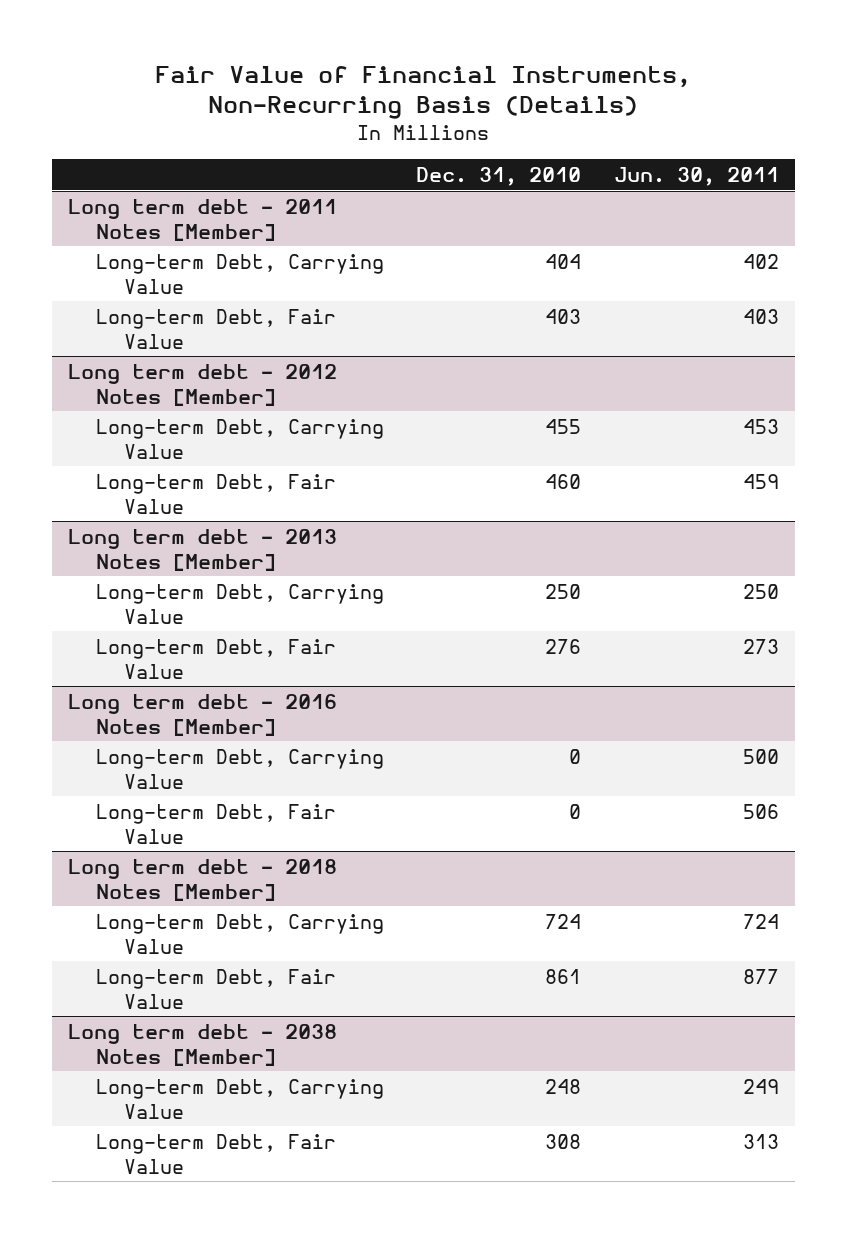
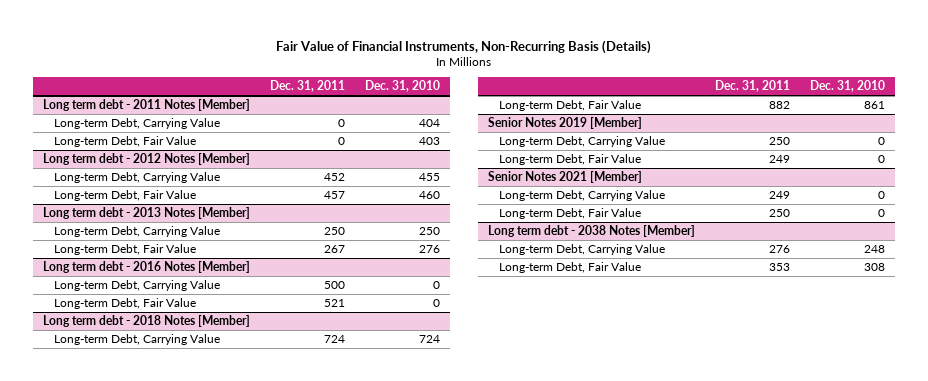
[613,166,779,186] Jun. 30, 2011 -> none
none -> [270,80,346,93] Dec. 31, 2011
none -> [488,117,643,130] Senior Notes 2019 [Member]
none -> [499,136,666,148] Long-term Debt, Carrying Value
none -> [499,154,642,166] Long-term Debt, Fair Value
none -> [488,171,643,184] Senior Notes 2021 [Member]
none -> [499,190,666,202] Long-term Debt, Carrying Value
none -> [499,208,642,220] Long-term Debt, Fair Value

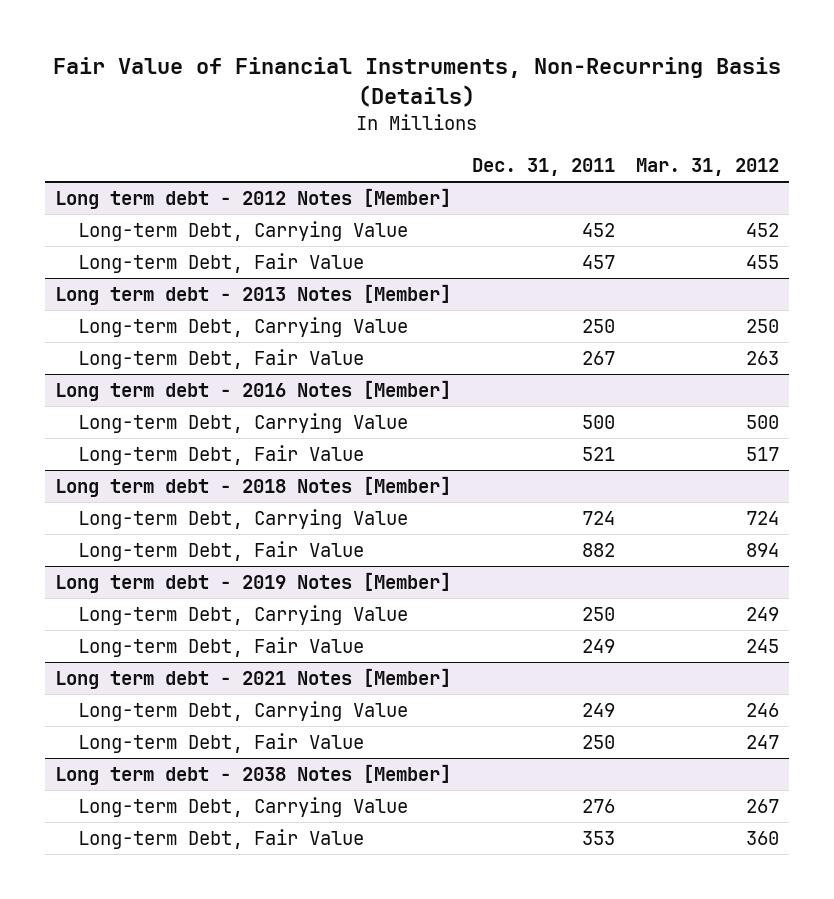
[364,80,440,93] Dec. 31, 2010 -> none
none -> [636,158,780,177] Mar. 31, 2012
[43,99,251,112] Long term debt - 2011 Notes [Member] -> none
[54,118,221,130] Long-term Debt, Carrying Value -> none
[54,136,197,148] Long-term Debt, Fair Value -> none
[488,117,643,130] Senior Notes 2019 [Member] -> none
none -> [55,572,452,594] Long term debt - 2019 Notes [Member]
[488,171,643,184] Senior Notes 2021 [Member] -> none
none -> [55,668,452,690] Long term debt - 2021 Notes [Member]

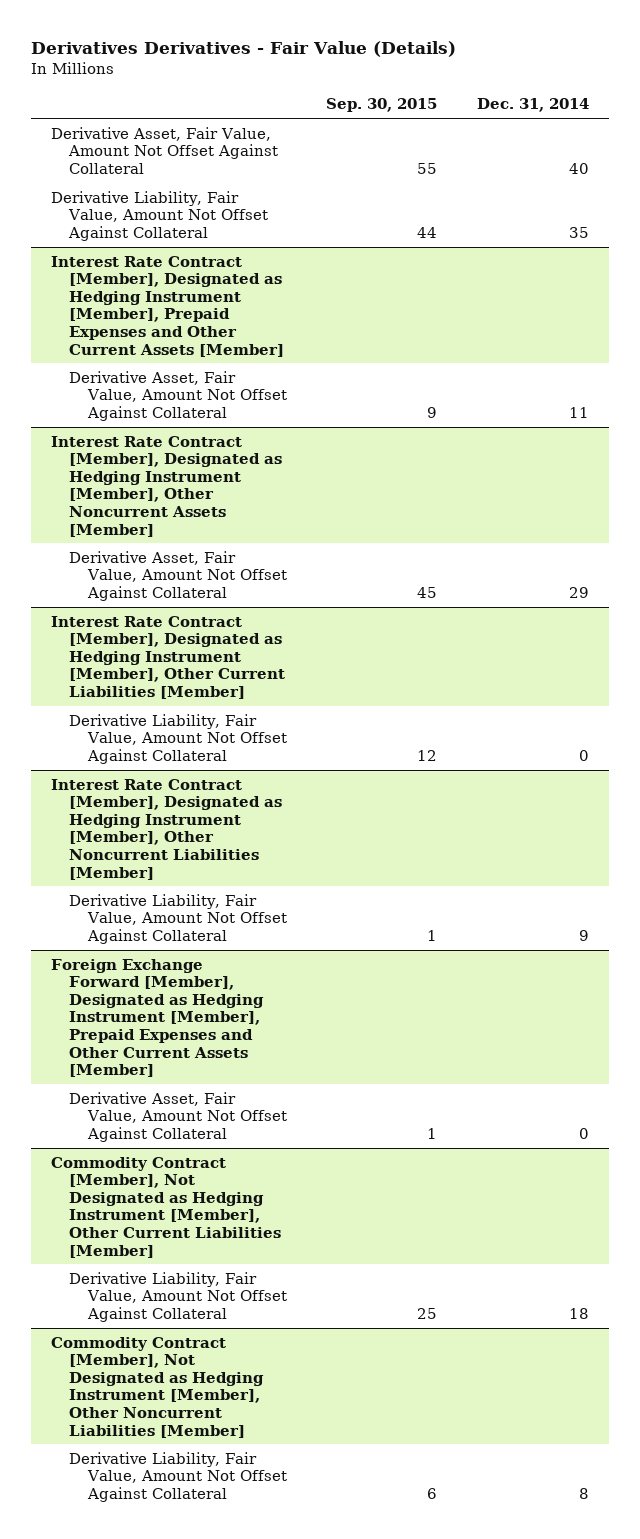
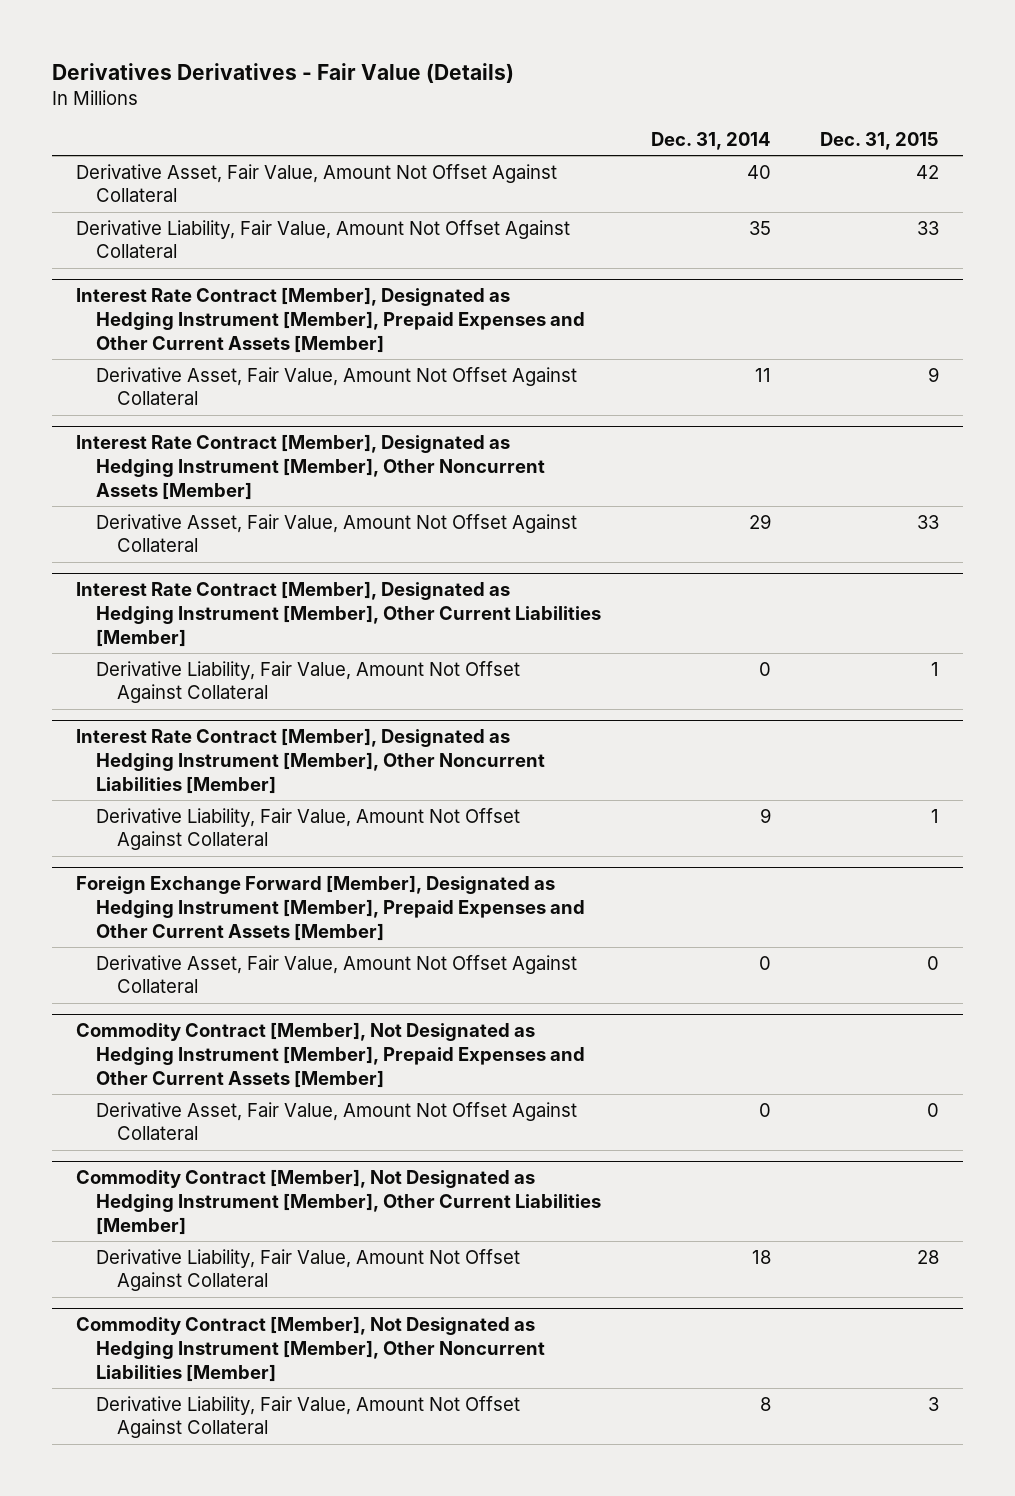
[326,98,438,113] Sep. 30, 2015 -> none
none -> [819,131,939,150] Dec. 31, 2015
none -> [76,1022,586,1088] Commodity Contract [Member], Not Designated as Hedging Instrument [Member], Prepaid Expenses and Other Current Assets [Member]
none -> [96,1101,578,1141] Derivative Asset, Fair Value, Amount Not Offset Against Collateral

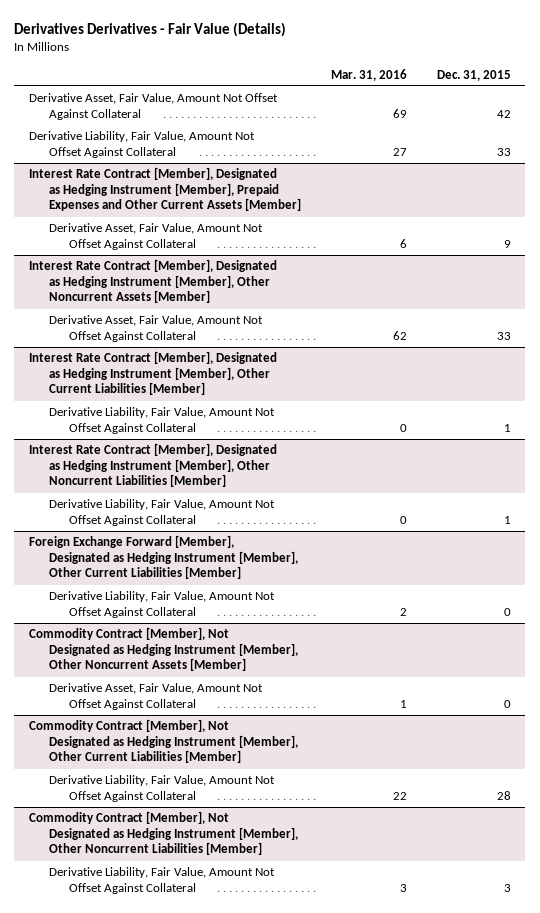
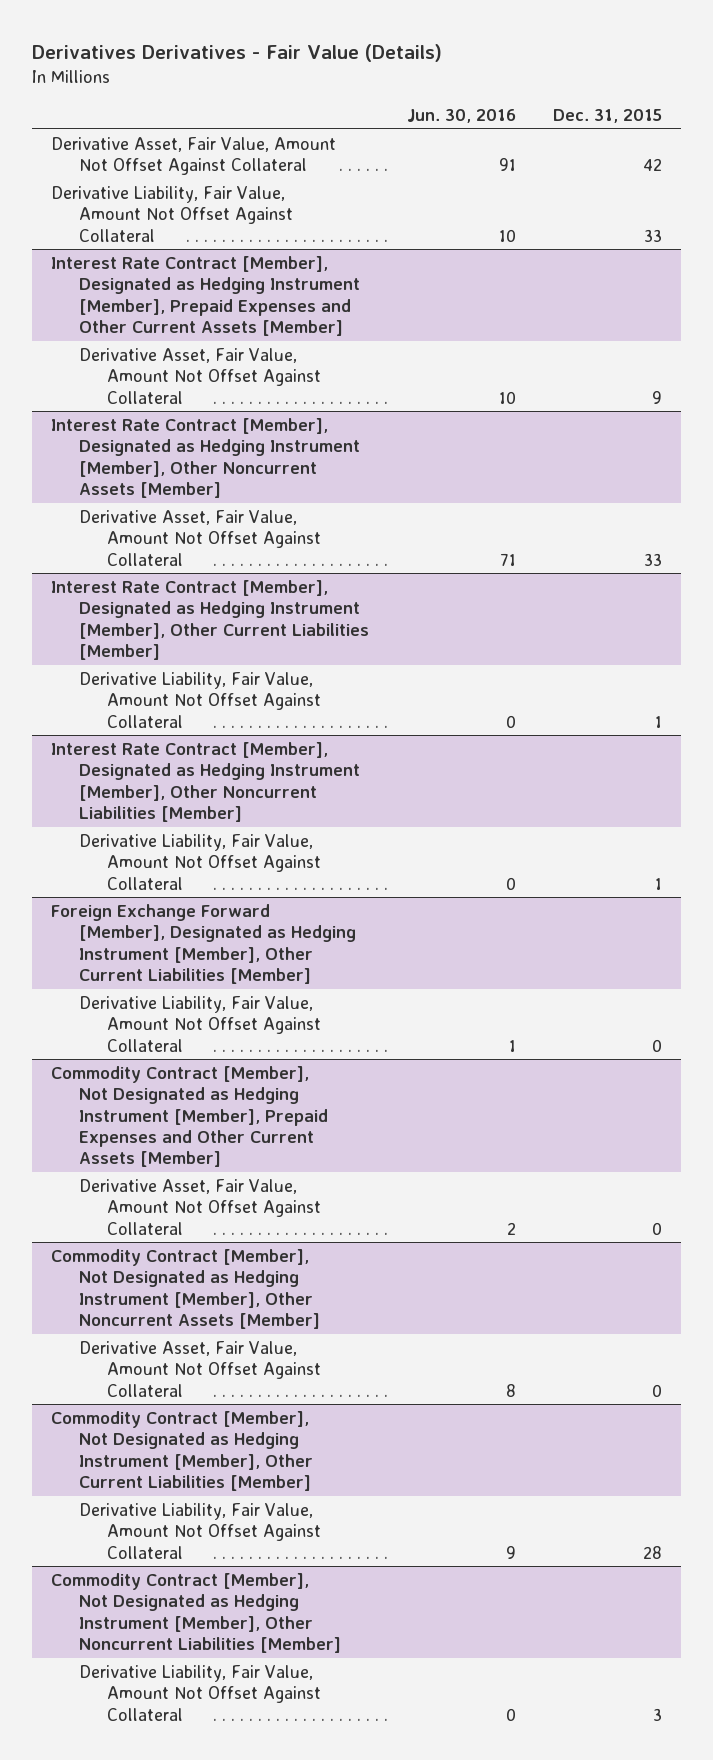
[330,68,407,81] Mar. 31, 2016 -> none
none -> [406,109,516,124] Jun. 30, 2016
none -> [50,1065,328,1168] Commodity Contract [Member], Not Designated as Hedging Instrument [Member], Prepaid Expenses and Other Current Assets [Member]
none -> [78,1178,321,1235] Derivative Asset, Fair Value, Amount Not Offset Against Collateral

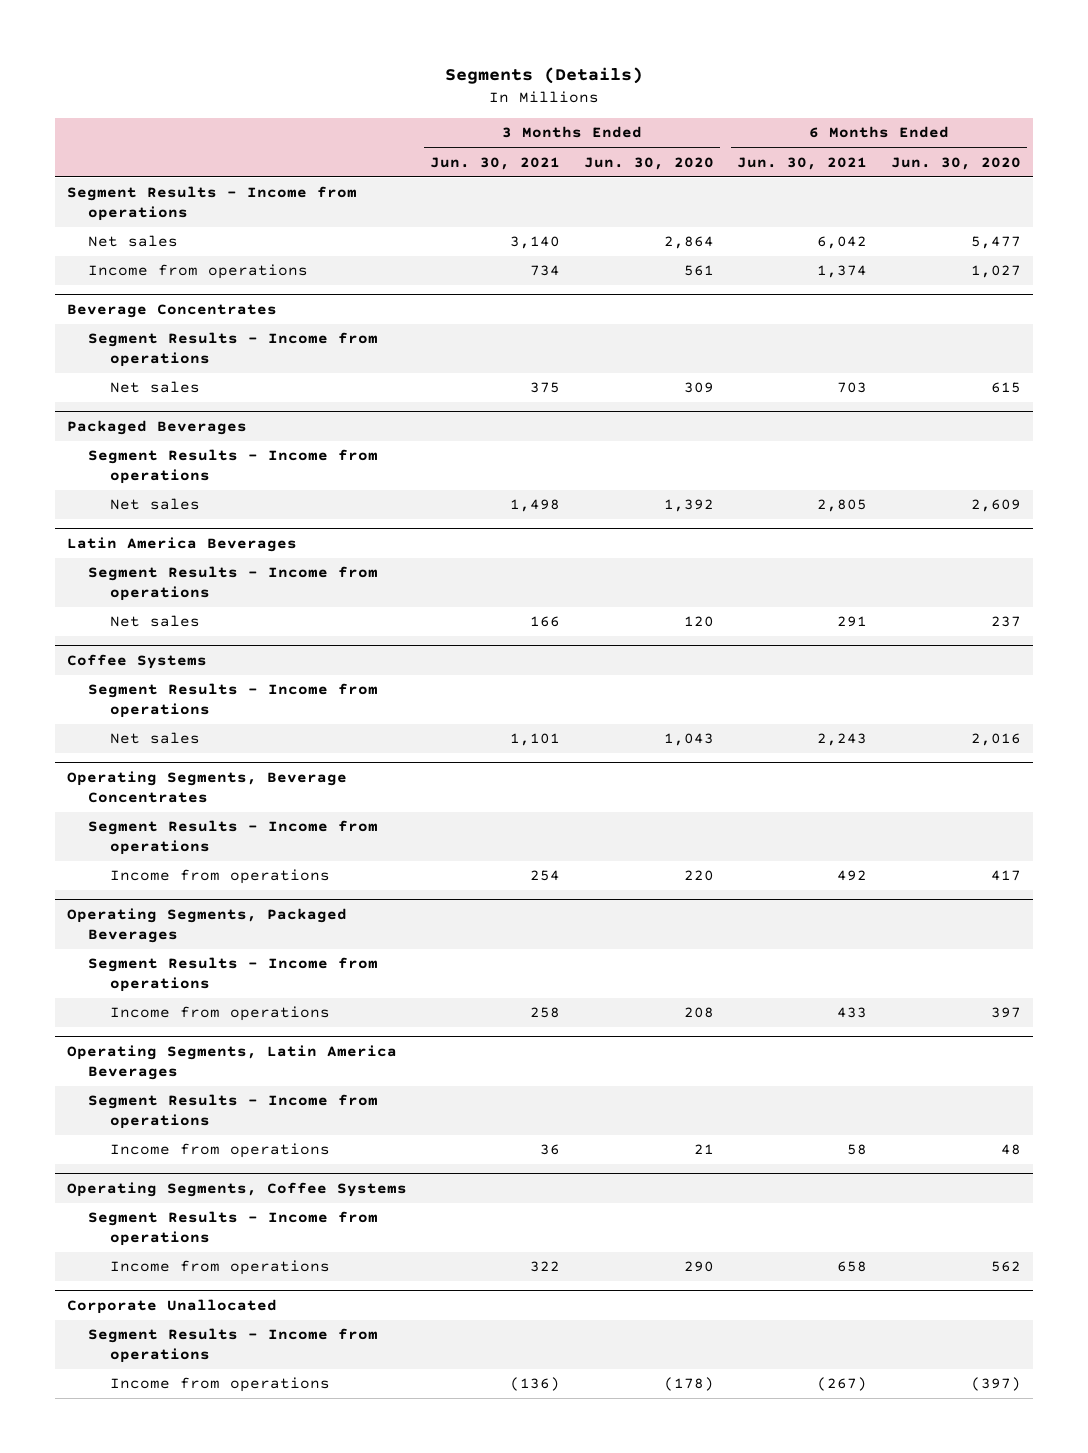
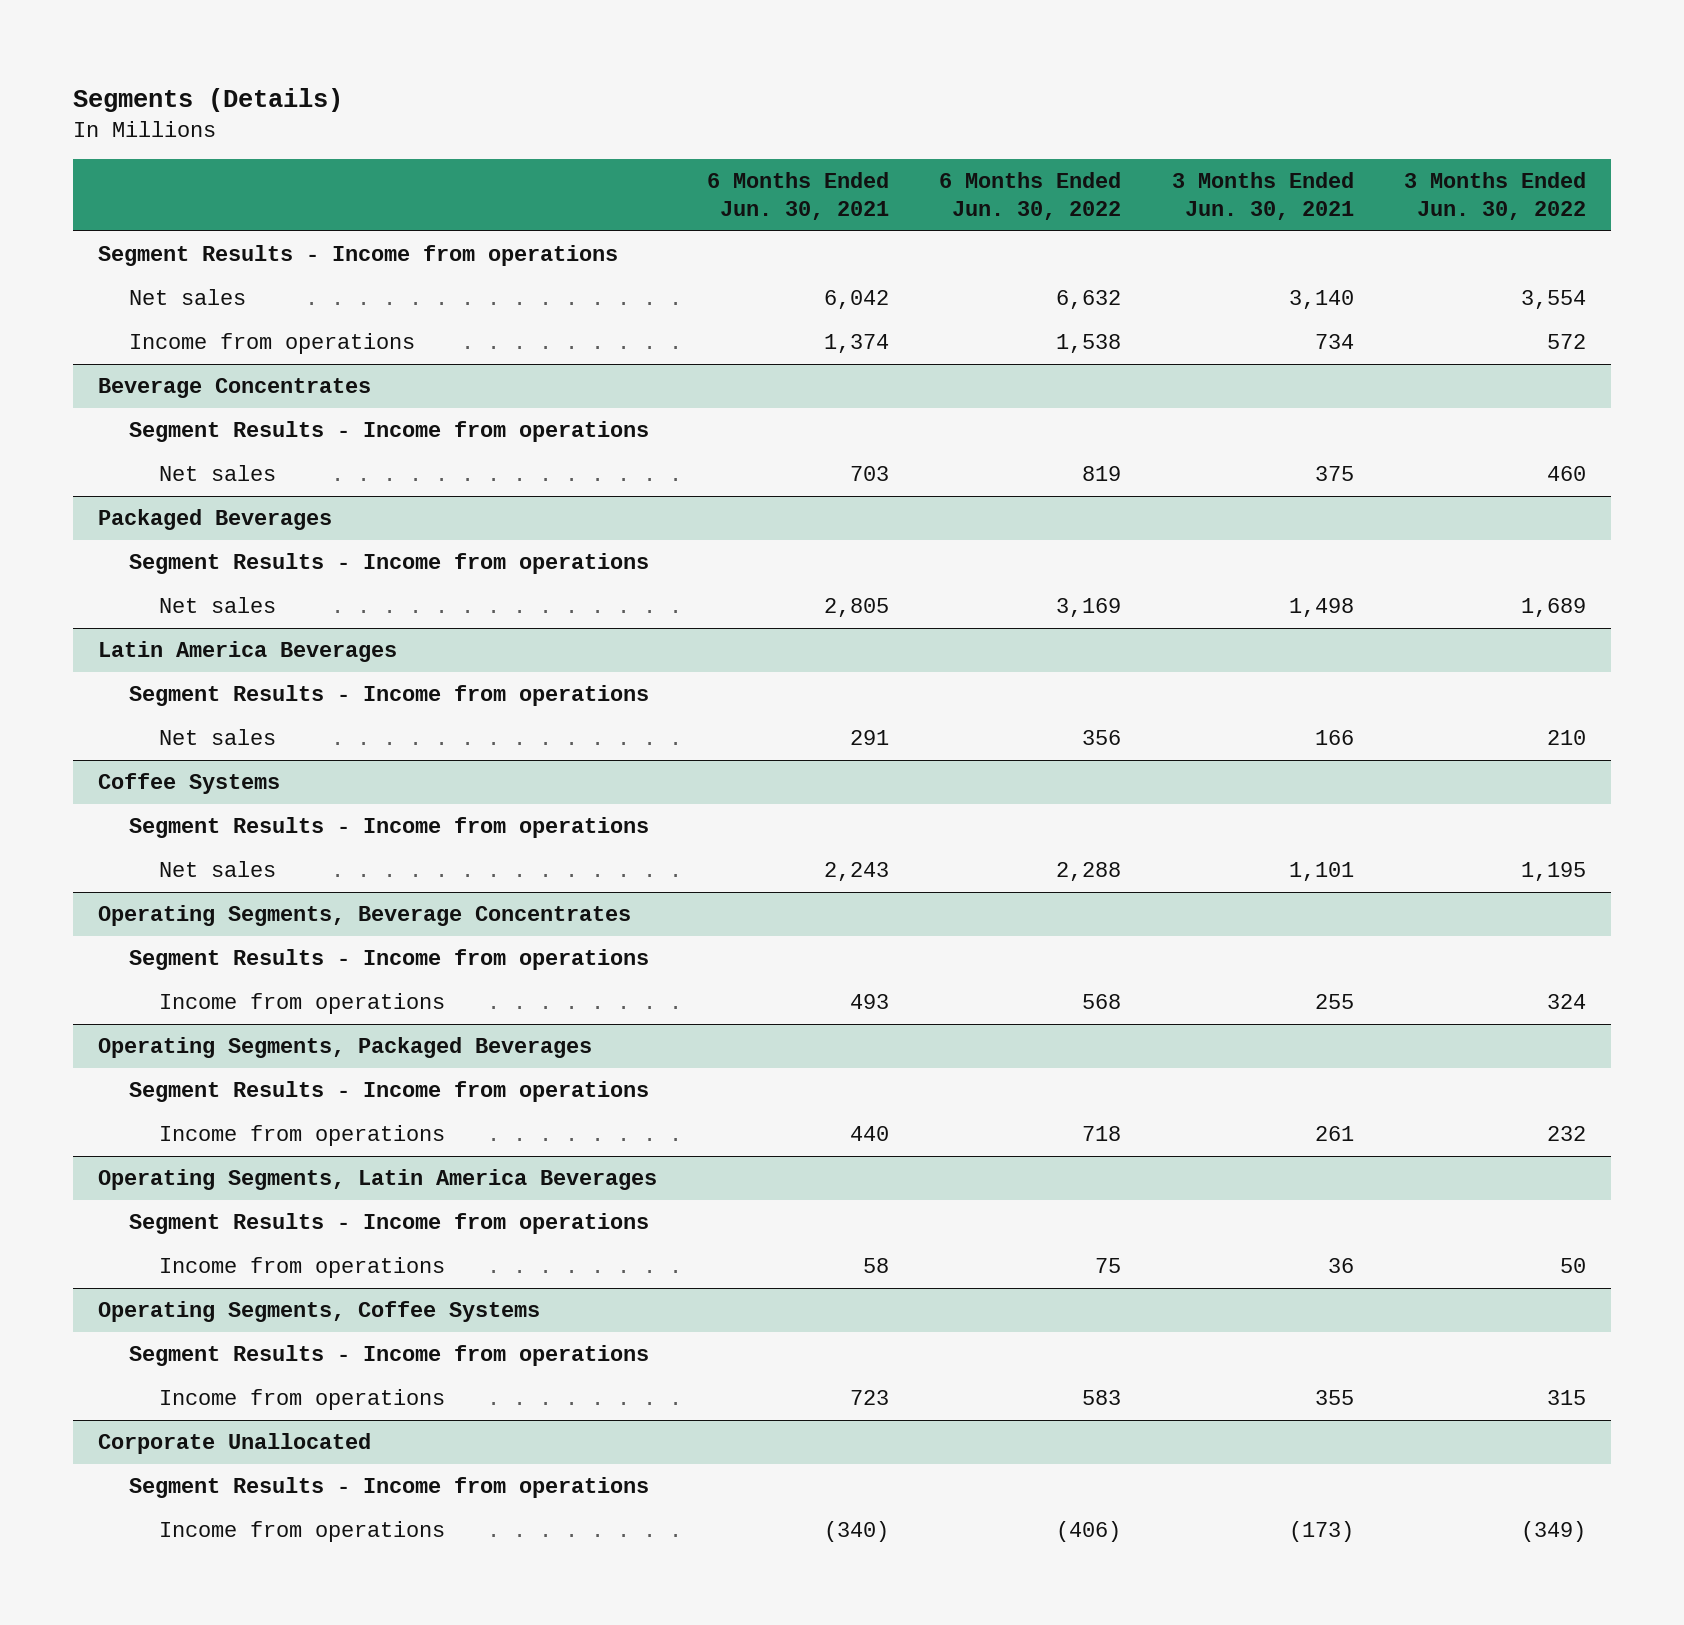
[583,156,714,170] Jun. 30, 2020 -> none
[890,156,1021,170] Jun. 30, 2020 -> none
none -> [939,172,1122,220] 6 Months Ended Jun. 30, 2022
none -> [1404,172,1587,220] 3 Months Ended Jun. 30, 2022
[530,870,561,882] 254 -> [1314,994,1354,1010] 255
[837,870,868,882] 492 -> [850,994,890,1010] 493
[530,1007,561,1019] 258 -> [1314,1126,1354,1142] 261
[837,1007,868,1019] 433 -> [850,1126,890,1142] 440
[530,1261,561,1273] 322 -> [1314,1390,1354,1406] 355
[837,1261,868,1273] 658 -> [850,1390,890,1406] 723
[510,1377,561,1392] (136) -> [1288,1521,1354,1543] (173)
[817,1377,868,1392] (267) -> [824,1521,890,1543] (340)

